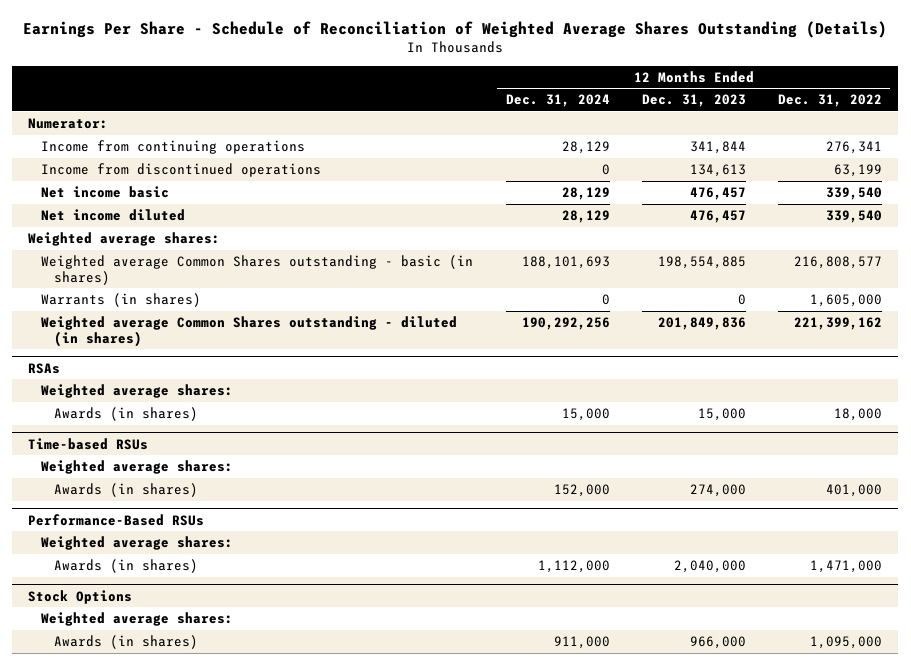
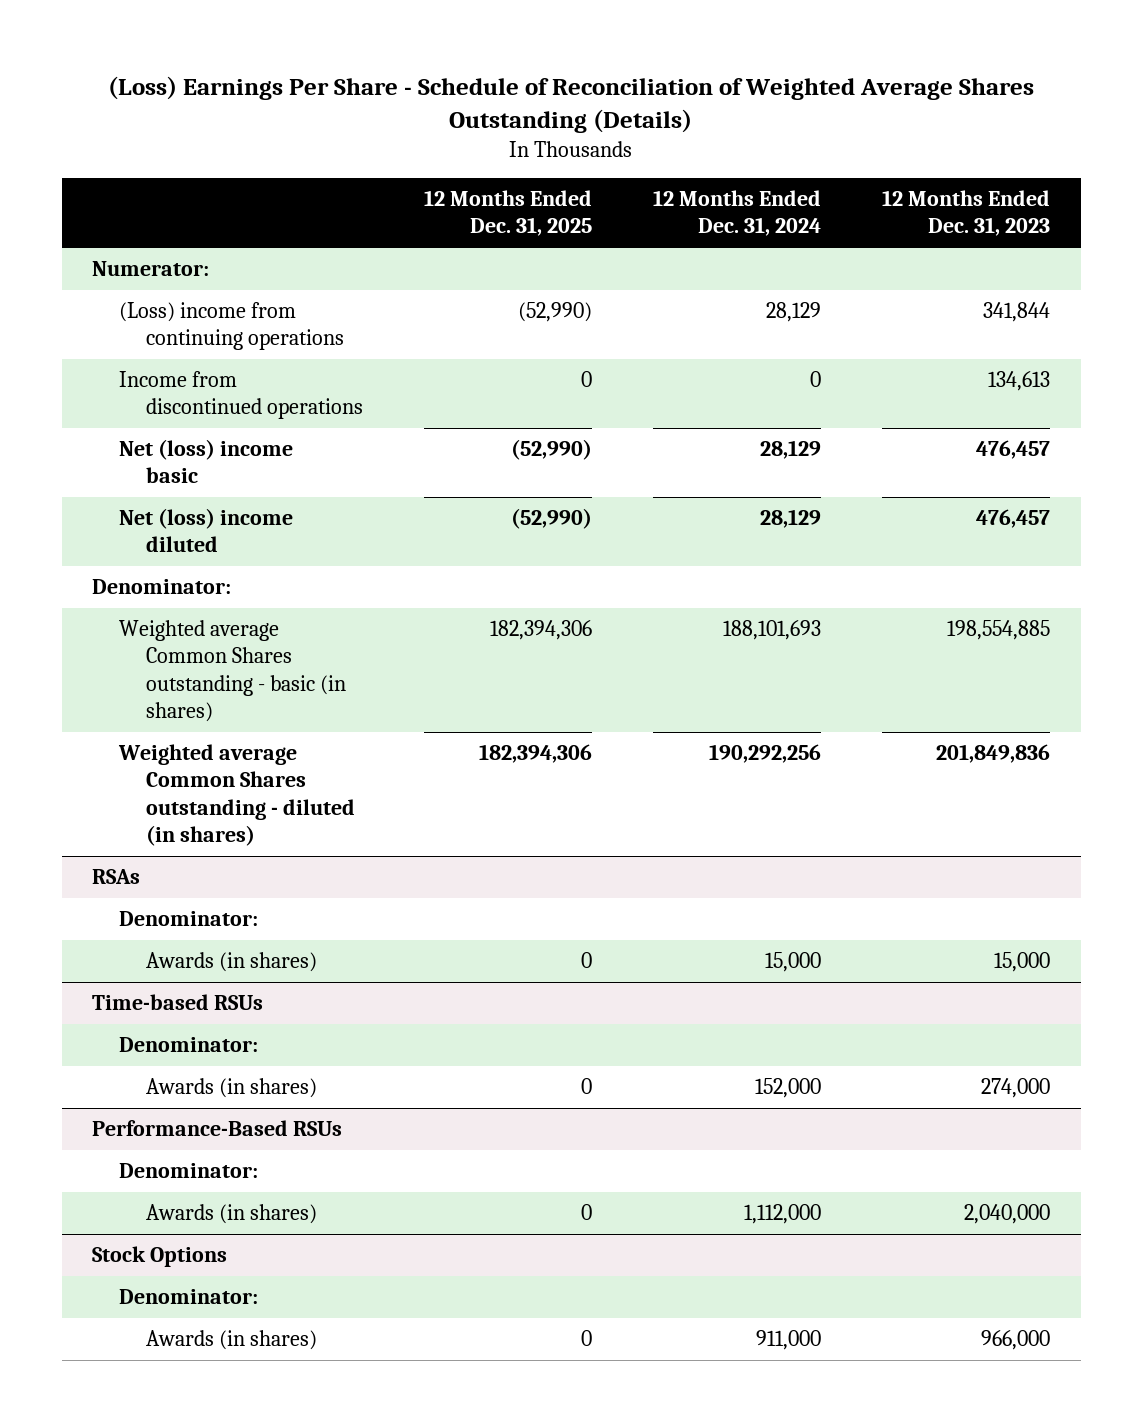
[23,20,888,38] Earnings Per Share - Schedule of Reconciliation of Weighted Average Shares Outstanding (Details) -> [108,75,1035,133] (Loss) Earnings Per Share - Schedule of Reconciliation of Weighted Average Shares Outstanding (Details)
[778,94,883,108] Dec. 31, 2022 -> none
none -> [424,190,593,237] 12 Months Ended Dec. 31, 2025
[41,140,306,155] Income from continuing operations -> [119,302,345,351] (Loss) income from continuing operations
[41,186,170,199] Net income basic -> [119,439,294,484] Net (loss) income basic
[41,209,186,222] Net income diluted -> [119,508,294,553] Net (loss) income diluted
[28,232,221,247] Weighted average shares: -> [92,579,232,595] Denominator:
[41,293,202,308] Warrants (in shares) -> none
[41,384,234,399] Weighted average shares: -> [119,911,259,927] Denominator:
[41,460,234,475] Weighted average shares: -> [119,1037,259,1053] Denominator:
[41,536,234,551] Weighted average shares: -> [119,1163,259,1179] Denominator:
[41,612,234,627] Weighted average shares: -> [119,1289,259,1305] Denominator:

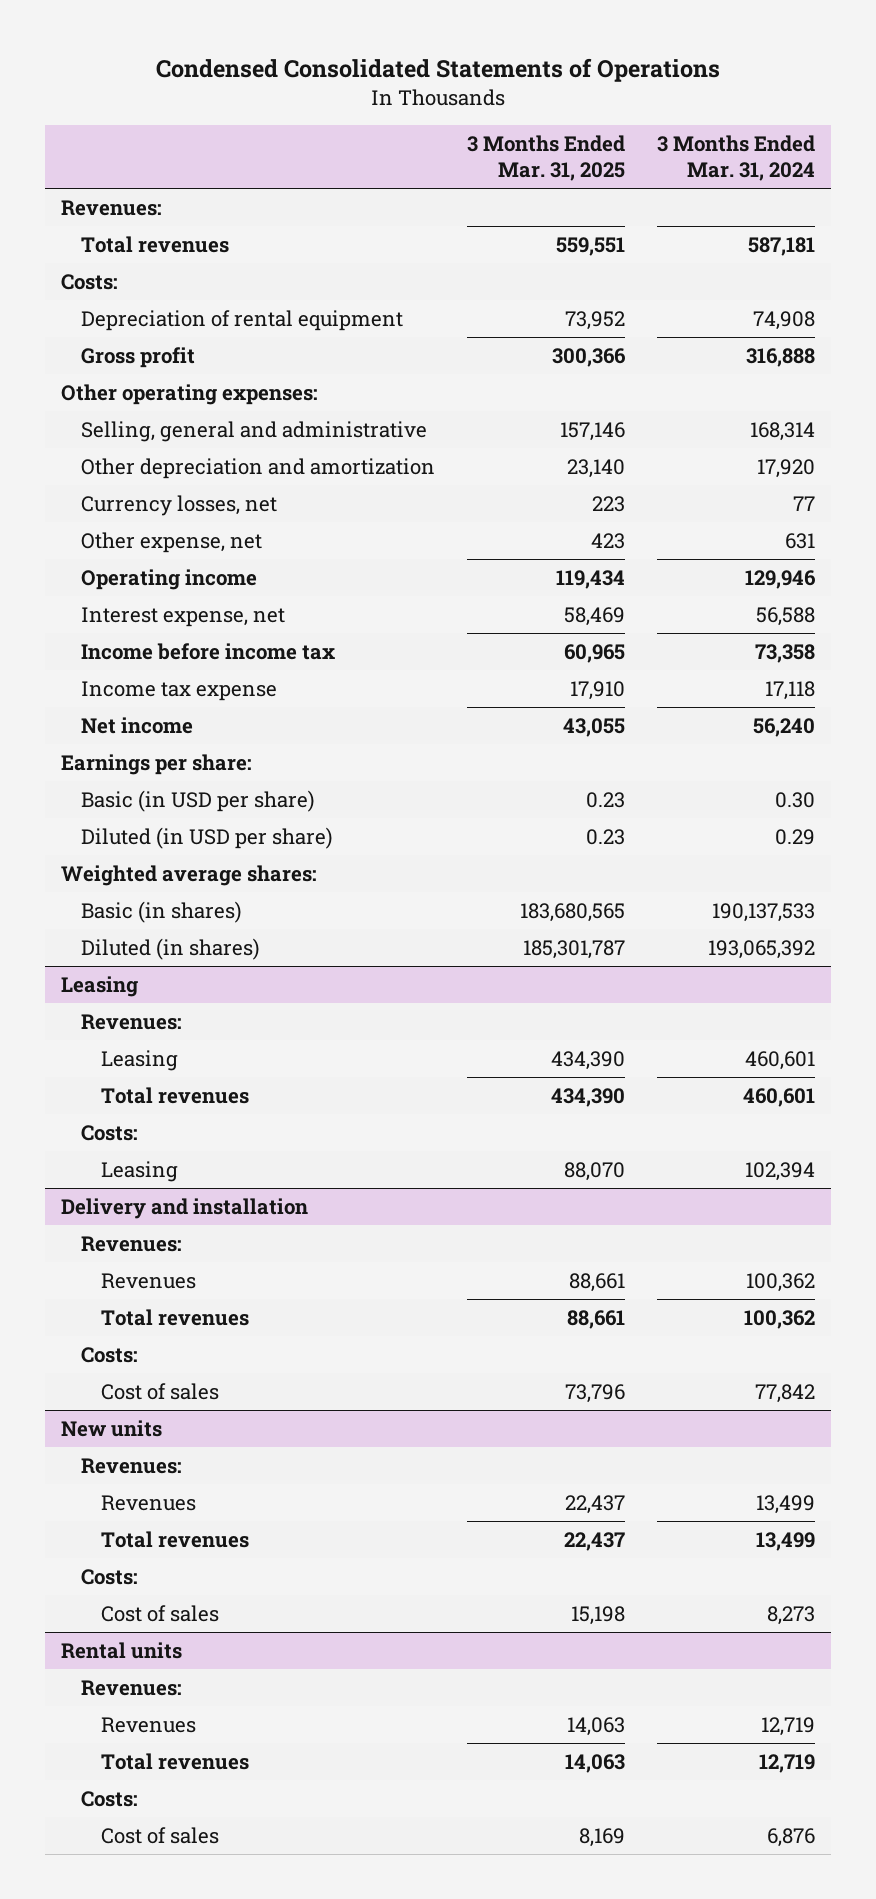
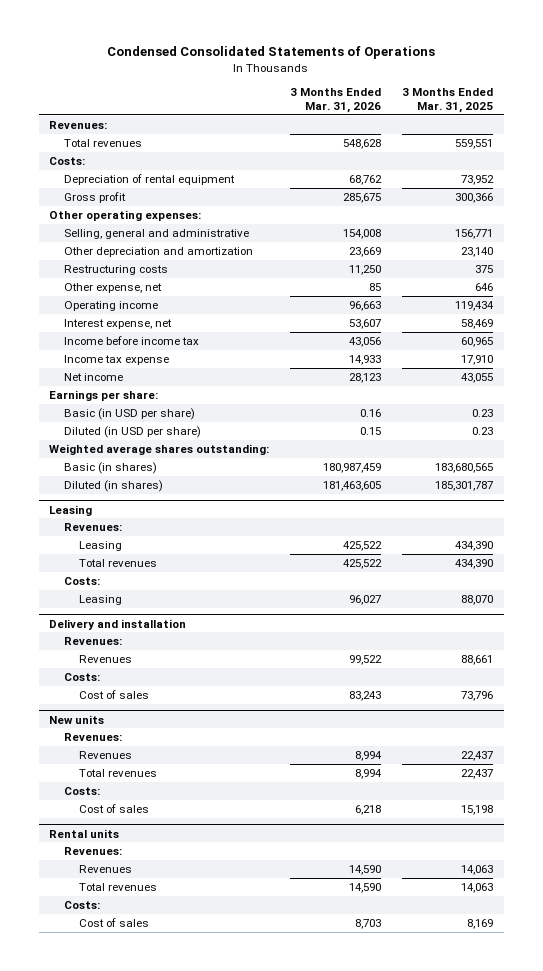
[657,134,816,182] 3 Months Ended Mar. 31, 2024 -> none
none -> [290,88,382,113] 3 Months Ended Mar. 31, 2026
[560,421,626,441] 157,146 -> [455,228,494,239] 156,771
[80,494,277,516] Currency losses, net -> none
none -> [64,264,169,275] Restructuring costs
[591,532,626,549] 423 -> [475,282,494,291] 646
[61,864,318,886] Weighted average shares: -> [49,443,270,455] Weighted average shares outstanding:
[100,1308,249,1326] Total revenues -> none

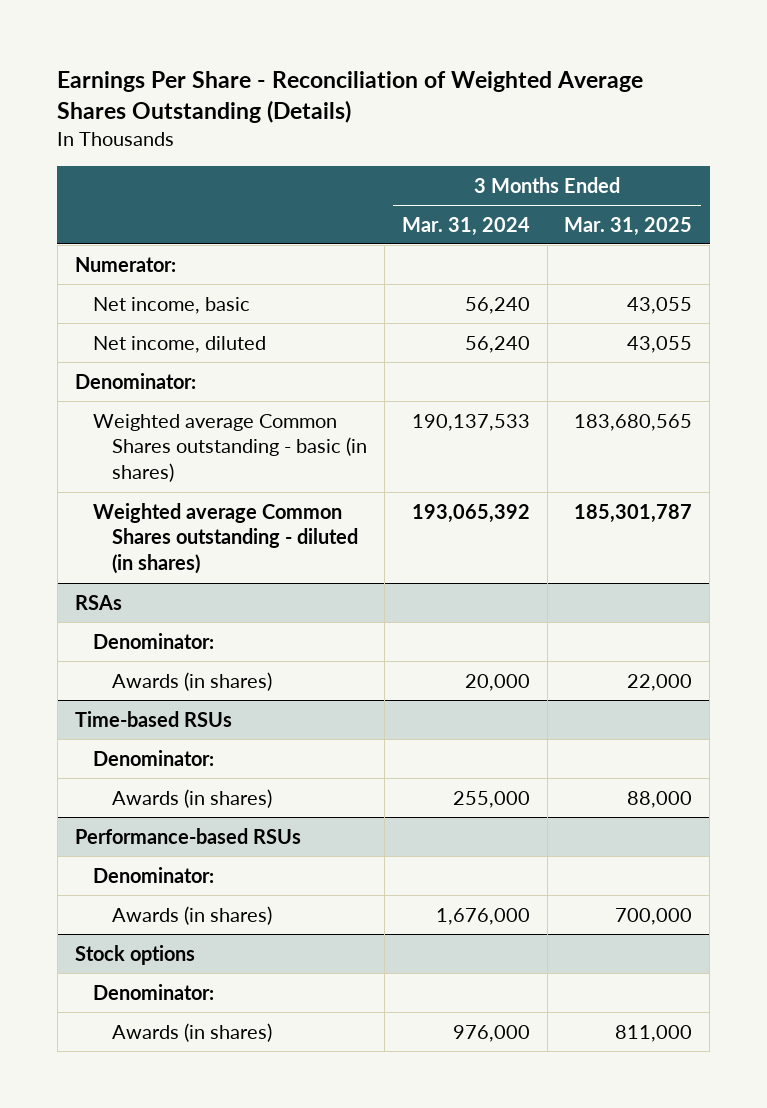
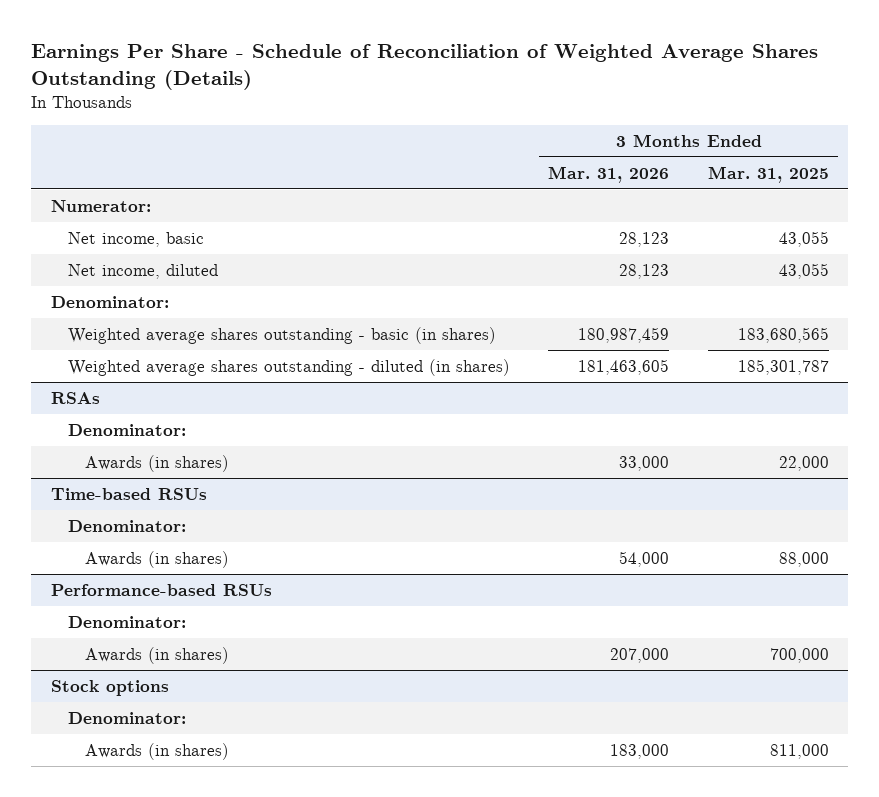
[57,71,644,124] Earnings Per Share - Reconciliation of Weighted Average Shares Outstanding (Details) -> [31,43,819,90] Earnings Per Share - Schedule of Reconciliation of Weighted Average Shares Outstanding (Details)
[401,216,530,236] Mar. 31, 2024 -> none
none -> [548,165,670,183] Mar. 31, 2026
[93,413,368,483] Weighted average Common Shares outstanding - basic (in shares) -> [67,326,496,344] Weighted average shares outstanding - basic (in shares)
[93,502,359,575] Weighted average Common Shares outstanding - diluted (in shares) -> [67,358,510,376] Weighted average shares outstanding - diluted (in shares)

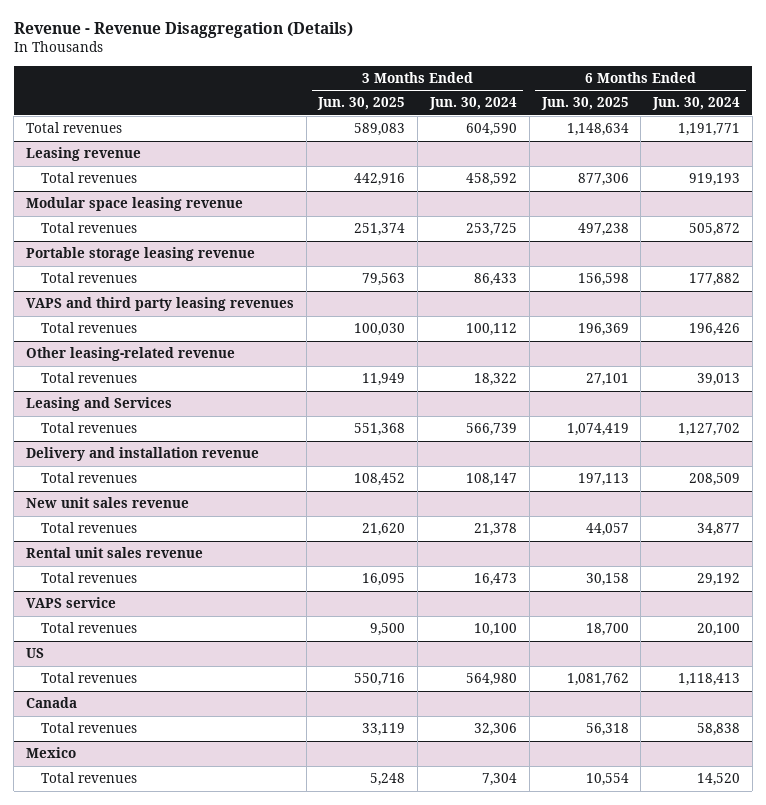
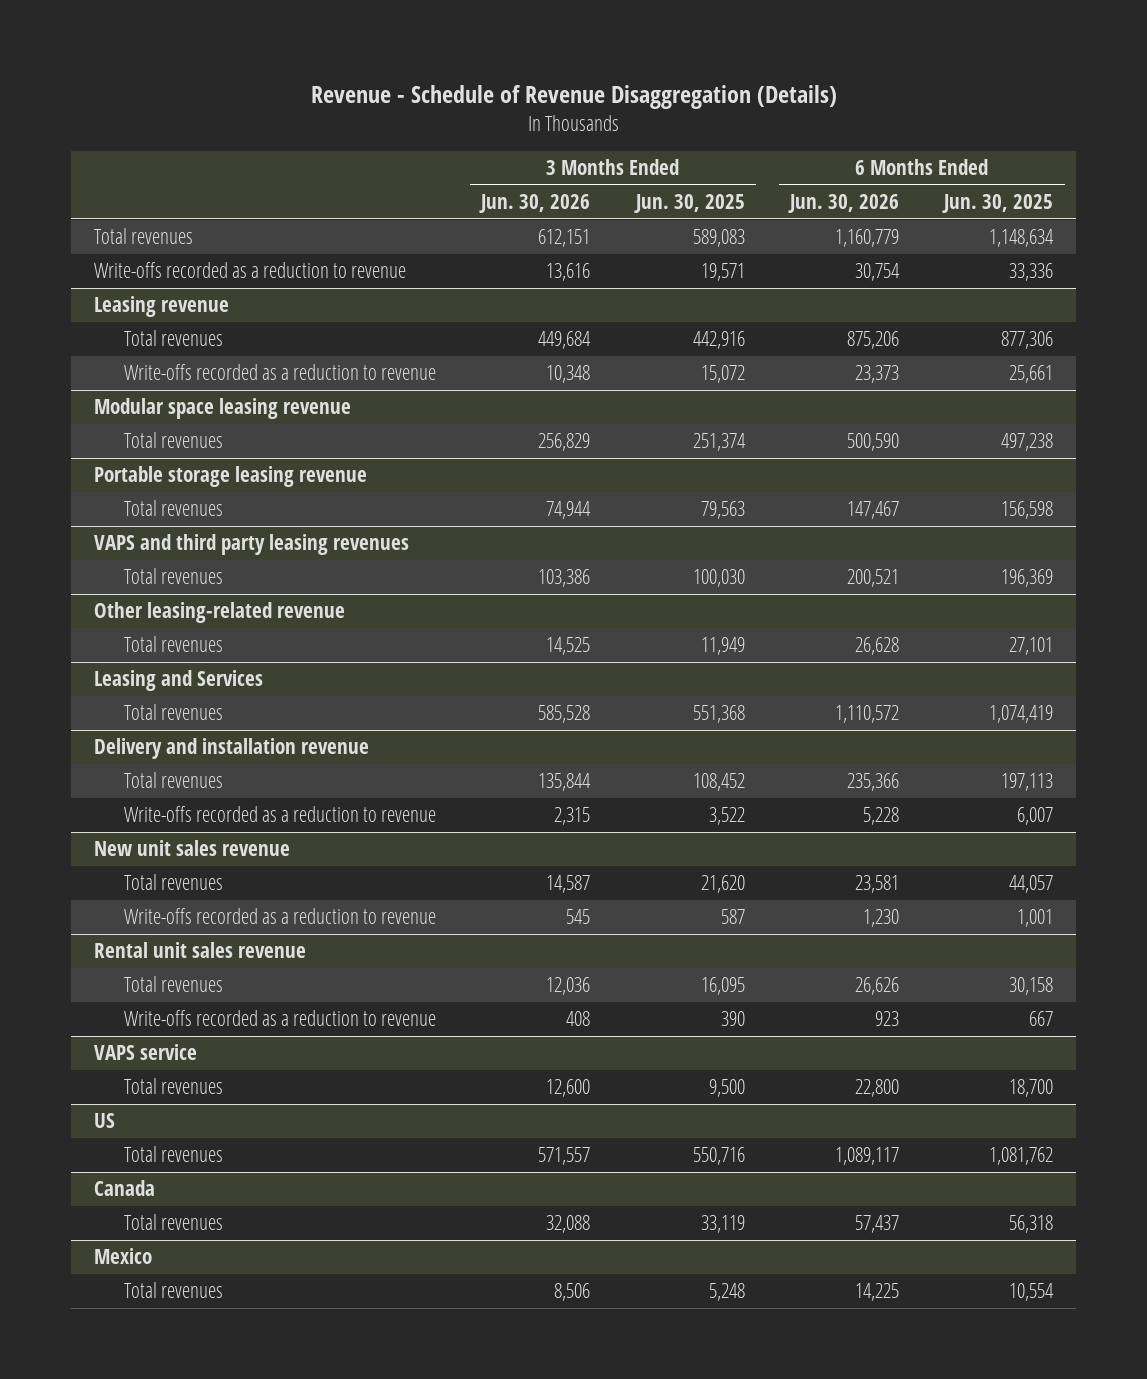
[13,22,353,39] Revenue - Revenue Disaggregation (Details) -> [310,84,837,109] Revenue - Schedule of Revenue Disaggregation (Details)
[428,97,517,111] Jun. 30, 2024 -> none
[652,97,741,111] Jun. 30, 2024 -> none
none -> [479,194,591,214] Jun. 30, 2026
none -> [788,194,900,214] Jun. 30, 2026
none -> [93,262,406,279] Write-offs recorded as a reduction to revenue
none -> [123,364,436,381] Write-offs recorded as a reduction to revenue
none -> [123,806,436,823] Write-offs recorded as a reduction to revenue
none -> [123,908,436,925] Write-offs recorded as a reduction to revenue
none -> [123,1010,436,1027] Write-offs recorded as a reduction to revenue

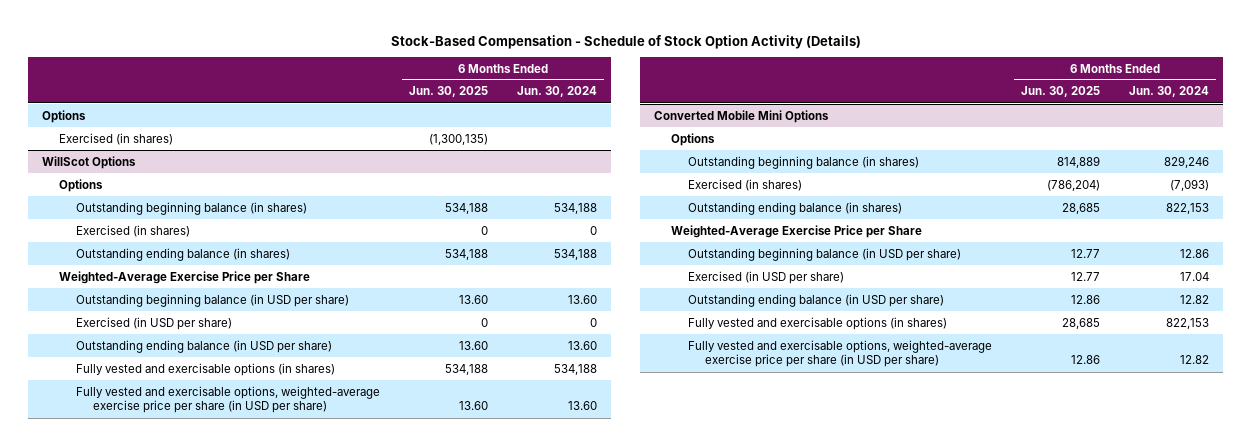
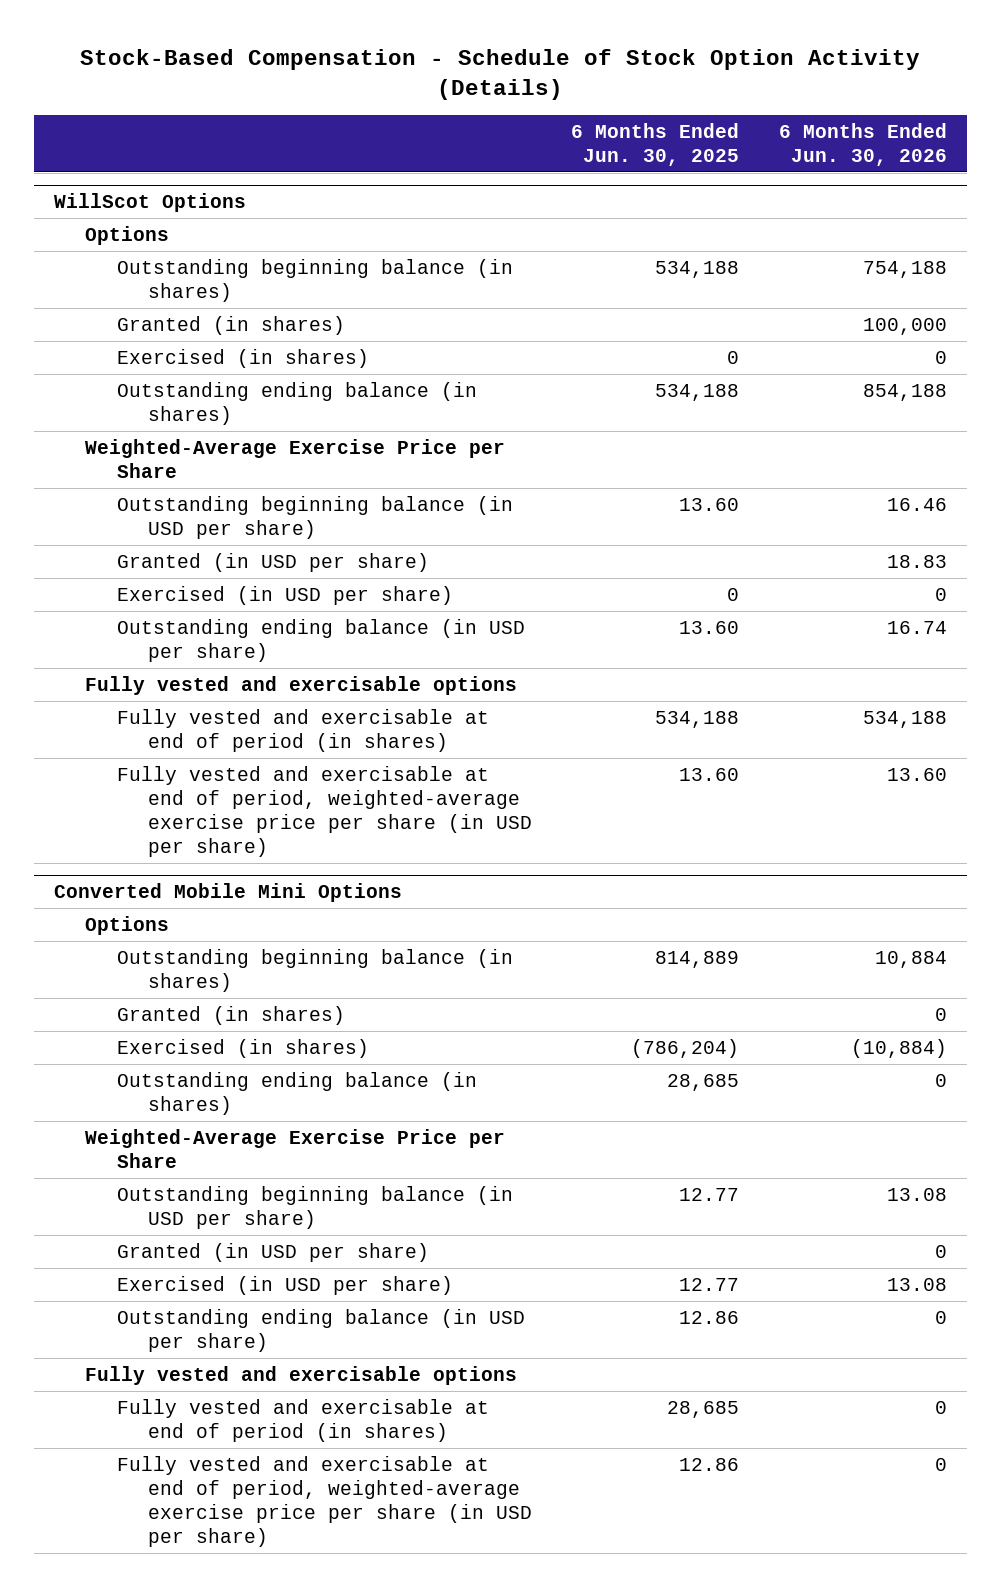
[516,86,597,98] Jun. 30, 2024 -> none
none -> [778,123,947,167] 6 Months Ended Jun. 30, 2026
[42,109,87,123] Options -> none
[59,132,174,145] Exercised (in shares) -> none
none -> [116,315,345,335] Granted (in shares)
none -> [116,552,429,572] Granted (in USD per share)
none -> [85,675,518,695] Fully vested and exercisable options
[75,362,335,376] Fully vested and exercisable options (in shares) -> [116,708,489,752] Fully vested and exercisable at end of period (in shares)
[75,385,380,414] Fully vested and exercisable options, weighted-average exercise price per share (in USD per share) -> [116,765,532,857] Fully vested and exercisable at end of period, weighted-average exercise price per share (in USD per share)
none -> [116,1005,345,1025] Granted (in shares)
none -> [116,1242,429,1262] Granted (in USD per share)
none -> [85,1365,518,1385] Fully vested and exercisable options
[688,316,948,330] Fully vested and exercisable options (in shares) -> [116,1398,489,1442] Fully vested and exercisable at end of period (in shares)
[688,339,993,368] Fully vested and exercisable options, weighted-average exercise price per share (in USD per share) -> [116,1455,532,1547] Fully vested and exercisable at end of period, weighted-average exercise price per share (in USD per share)

